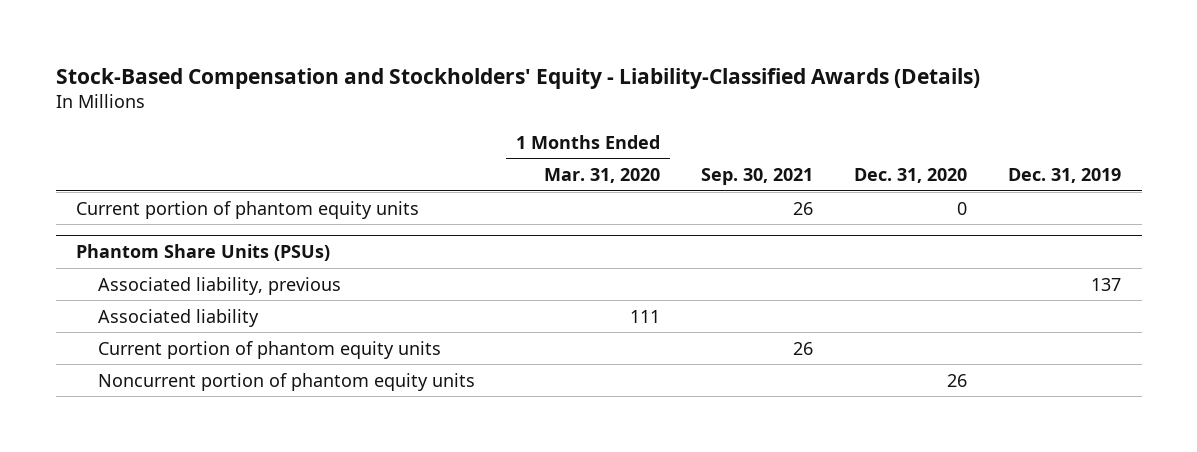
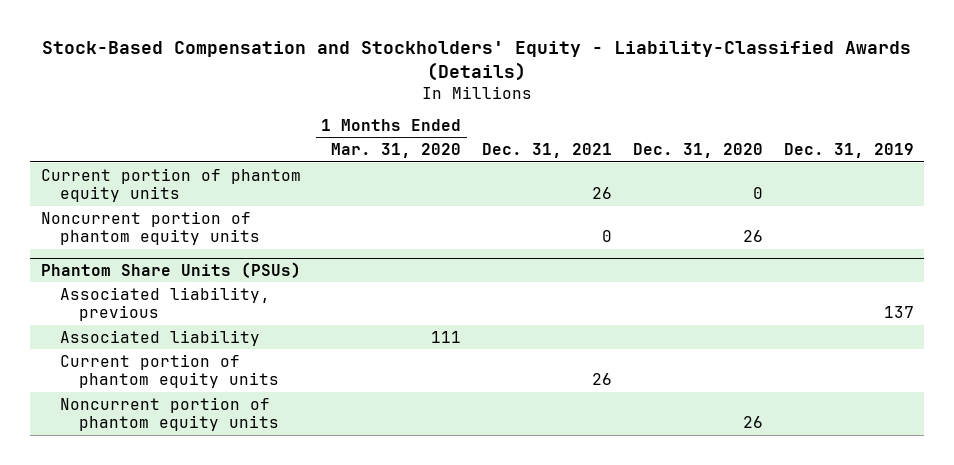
[701,168,814,186] Sep. 30, 2021 -> none
none -> [482,143,613,159] Dec. 31, 2021
none -> [40,210,260,246] Noncurrent portion of phantom equity units

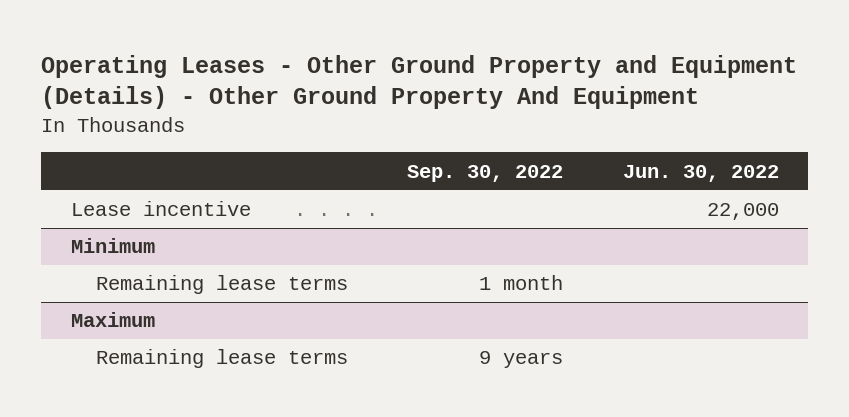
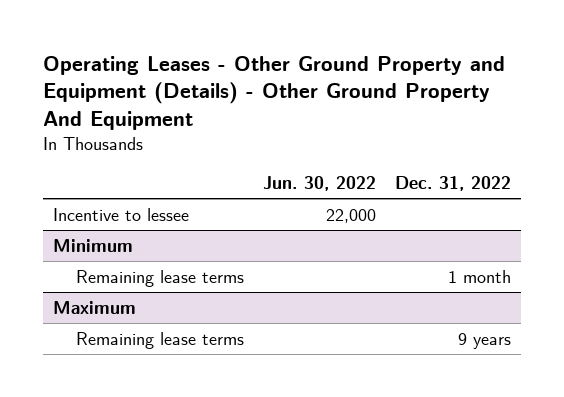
[407,164,564,182] Sep. 30, 2022 -> none
none -> [395,176,512,192] Dec. 31, 2022
[70,201,251,217] Lease incentive -> [52,207,189,221] Incentive to lessee

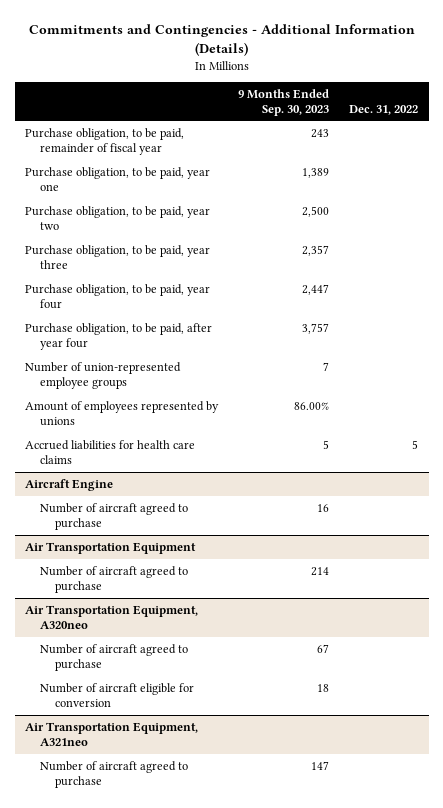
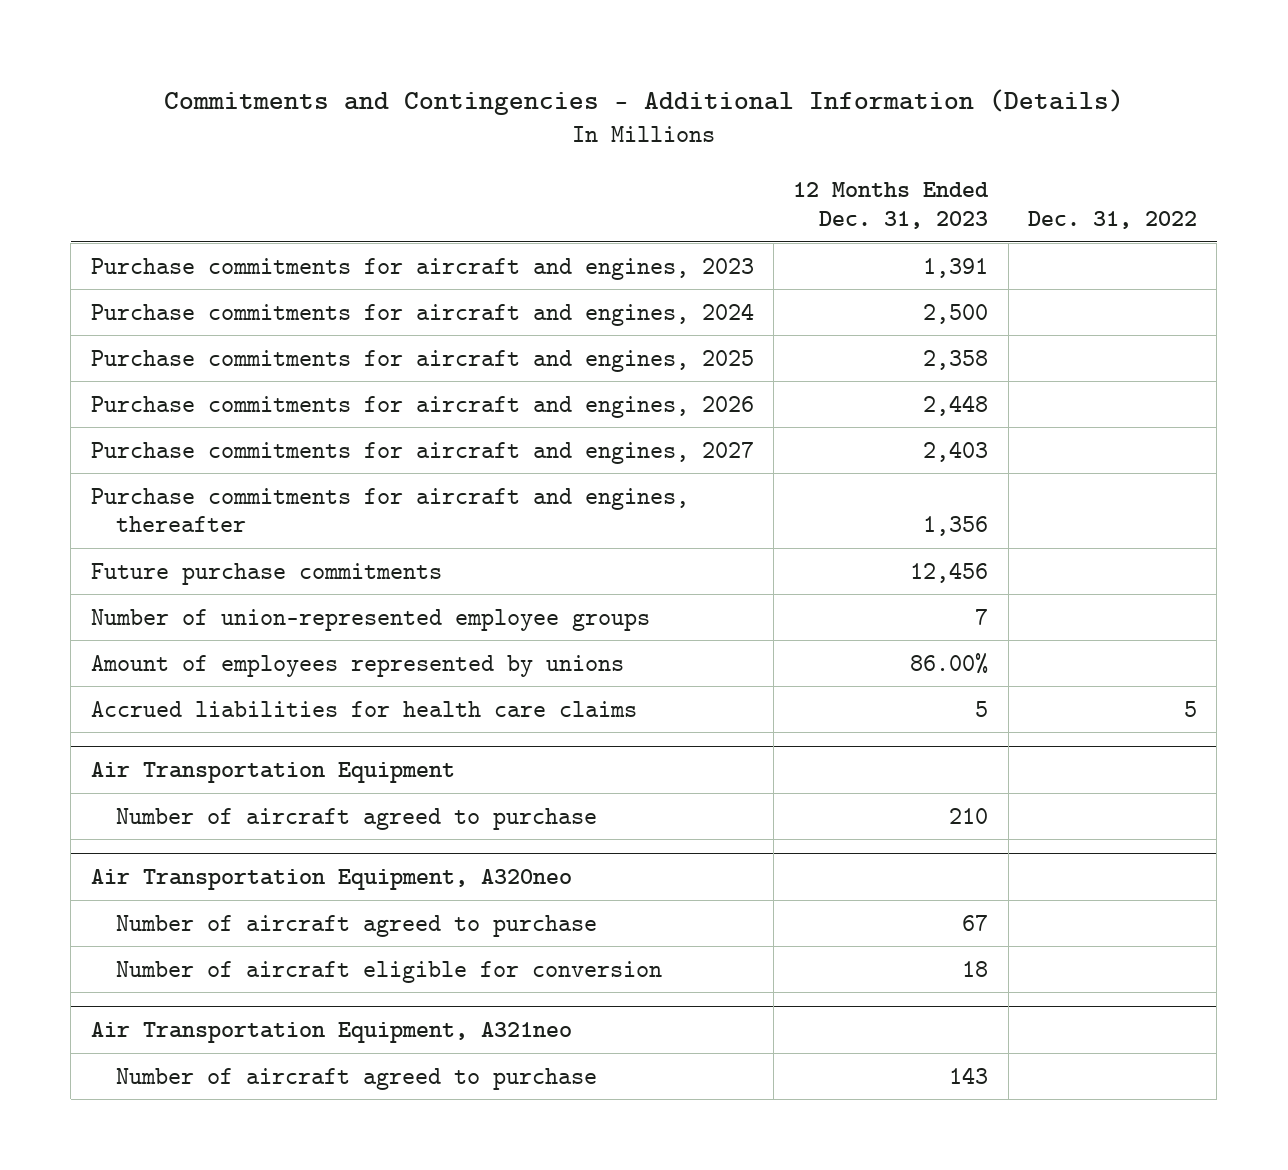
[238,88,330,116] 9 Months Ended Sep. 30, 2023 -> none
none -> [793,182,990,229] 12 Months Ended Dec. 31, 2023
[24,127,184,155] Purchase obligation, to be paid, remainder of fiscal year -> none
[24,322,212,350] Purchase obligation, to be paid, after year four -> none
[24,166,210,191] Purchase obligation, to be paid, year one -> [90,257,754,280] Purchase commitments for aircraft and engines, 2023
[24,205,210,230] Purchase obligation, to be paid, year two -> [90,302,754,326] Purchase commitments for aircraft and engines, 2024
[24,244,210,269] Purchase obligation, to be paid, year three -> [90,349,754,372] Purchase commitments for aircraft and engines, 2025
[24,283,210,309] Purchase obligation, to be paid, year four -> [90,395,754,418] Purchase commitments for aircraft and engines, 2026
none -> [90,441,754,464] Purchase commitments for aircraft and engines, 2027
none -> [90,487,689,533] Purchase commitments for aircraft and engines, thereafter
none -> [90,562,442,585] Future purchase commitments
[24,478,113,491] Aircraft Engine -> none
[39,502,188,530] Number of aircraft agreed to purchase -> none

